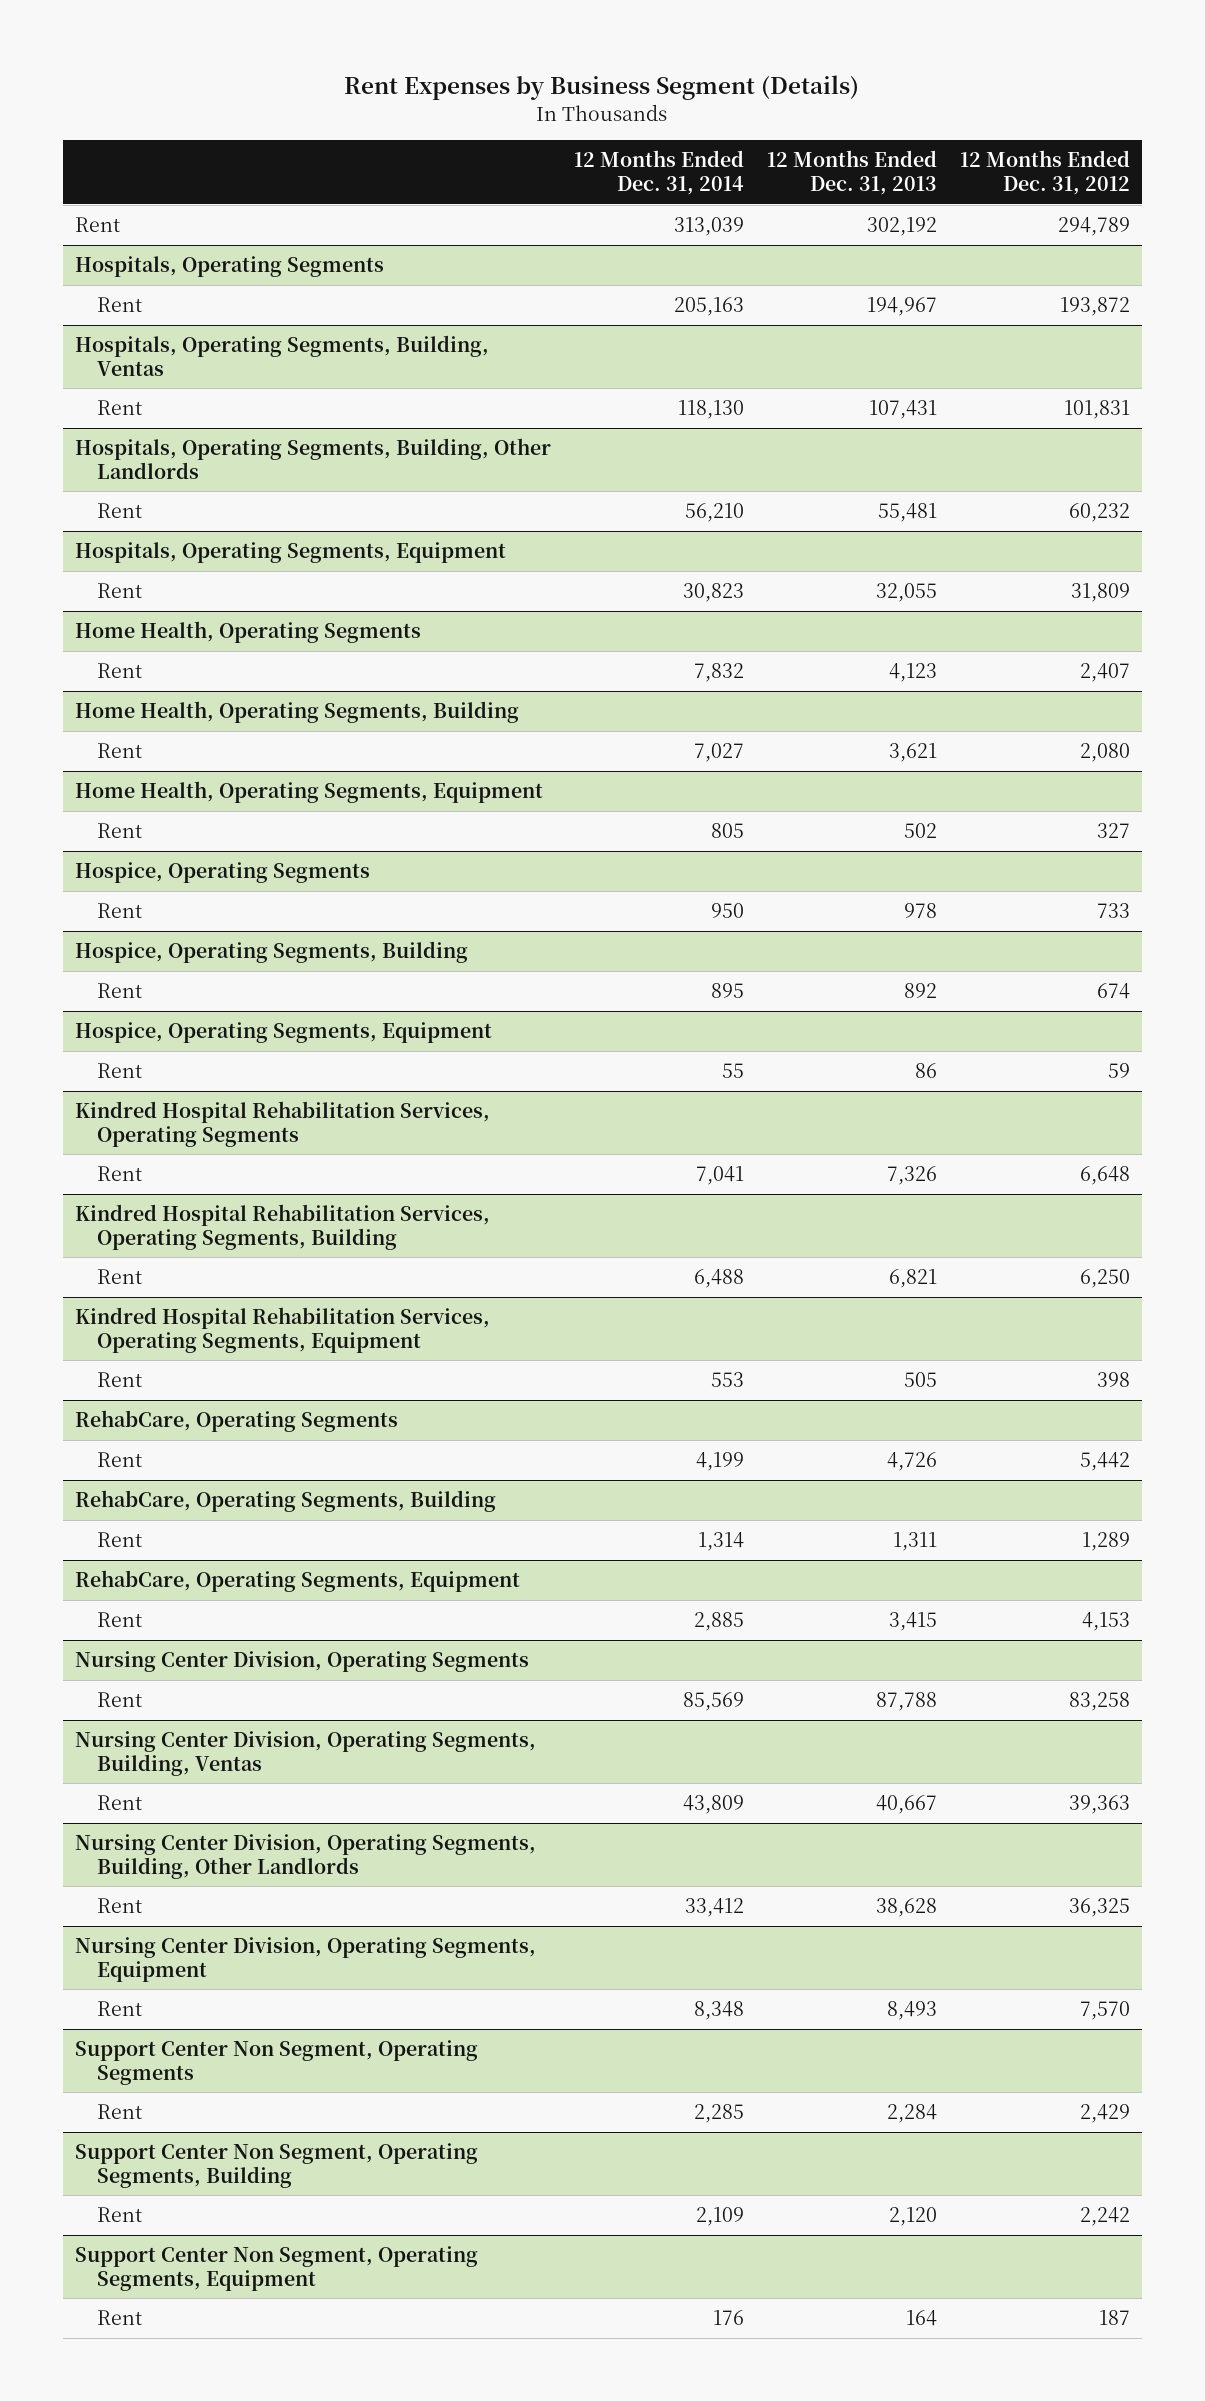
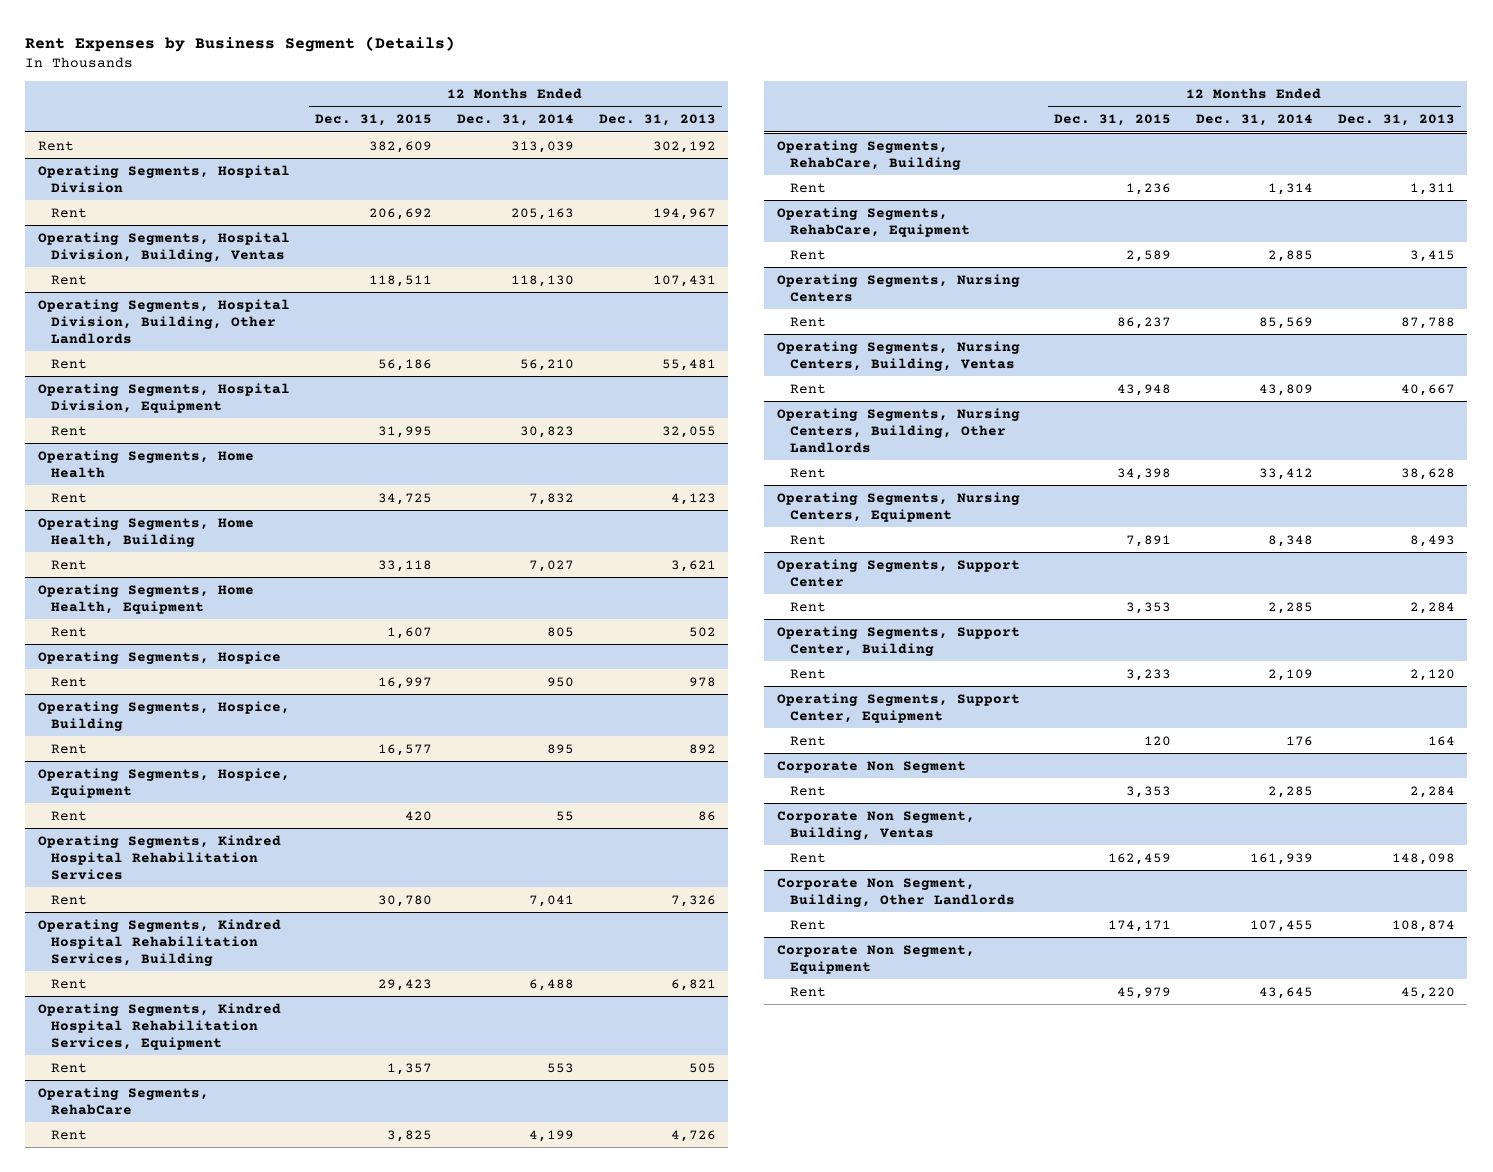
[960,150,1131,196] 12 Months Ended Dec. 31, 2012 -> none
none -> [314,114,432,127] Dec. 31, 2015
[74,255,384,277] Hospitals, Operating Segments -> [37,164,290,193] Operating Segments, Hospital Division
[74,334,489,376] Hospitals, Operating Segments, Building, Ventas -> [37,231,290,262] Operating Segments, Hospital Division, Building, Ventas
[74,437,551,479] Hospitals, Operating Segments, Building, Other Landlords -> [37,298,290,344] Operating Segments, Hospital Division, Building, Other Landlords
[74,541,506,563] Hospitals, Operating Segments, Equipment -> [37,382,290,413] Operating Segments, Hospital Division, Equipment
[74,620,421,643] Home Health, Operating Segments -> [37,449,254,478] Operating Segments, Home Health
[74,700,519,723] Home Health, Operating Segments, Building -> [37,516,254,547] Operating Segments, Home Health, Building
[74,780,543,803] Home Health, Operating Segments, Equipment -> [37,583,254,614] Operating Segments, Home Health, Equipment
[74,861,370,883] Hospice, Operating Segments -> [37,650,281,664] Operating Segments, Hospice
[74,940,468,963] Hospice, Operating Segments, Building -> [37,700,290,731] Operating Segments, Hospice, Building
[74,1021,492,1043] Hospice, Operating Segments, Equipment -> [37,767,290,798] Operating Segments, Hospice, Equipment
[74,1100,490,1147] Kindred Hospital Rehabilitation Services, Operating Segments -> [37,834,281,880] Operating Segments, Kindred Hospital Rehabilitation Services
[74,1203,490,1250] Kindred Hospital Rehabilitation Services, Operating Segments, Building -> [37,918,281,966] Operating Segments, Kindred Hospital Rehabilitation Services, Building
[74,1306,490,1353] Kindred Hospital Rehabilitation Services, Operating Segments, Equipment -> [37,1002,281,1050] Operating Segments, Kindred Hospital Rehabilitation Services, Equipment
[74,1409,398,1432] RehabCare, Operating Segments -> [37,1086,209,1115] Operating Segments, RehabCare
[74,1489,496,1512] RehabCare, Operating Segments, Building -> [776,139,961,170] Operating Segments, RehabCare, Building
[74,1569,520,1592] RehabCare, Operating Segments, Equipment -> [776,206,970,237] Operating Segments, RehabCare, Equipment
[74,1650,529,1672] Nursing Center Division, Operating Segments -> [776,273,1020,302] Operating Segments, Nursing Centers
[74,1730,536,1776] Nursing Center Division, Operating Segments, Building, Ventas -> [776,340,1020,371] Operating Segments, Nursing Centers, Building, Ventas
[74,1833,536,1879] Nursing Center Division, Operating Segments, Building, Other Landlords -> [776,407,1020,453] Operating Segments, Nursing Centers, Building, Other Landlords
[74,1936,536,1982] Nursing Center Division, Operating Segments, Equipment -> [776,491,1020,522] Operating Segments, Nursing Centers, Equipment
[74,2039,478,2085] Support Center Non Segment, Operating Segments -> [776,558,1020,587] Operating Segments, Support Center
[74,2142,478,2188] Support Center Non Segment, Operating Segments, Building -> [776,625,1020,656] Operating Segments, Support Center, Building
[74,2245,478,2291] Support Center Non Segment, Operating Segments, Equipment -> [776,692,1020,723] Operating Segments, Support Center, Equipment
none -> [776,760,966,773] Corporate Non Segment
none -> [789,785,826,796] Rent
none -> [776,810,975,840] Corporate Non Segment, Building, Ventas
none -> [789,852,826,863] Rent
none -> [776,877,1015,907] Corporate Non Segment, Building, Other Landlords
none -> [789,919,826,930] Rent
none -> [776,944,975,974] Corporate Non Segment, Equipment
none -> [789,986,826,997] Rent

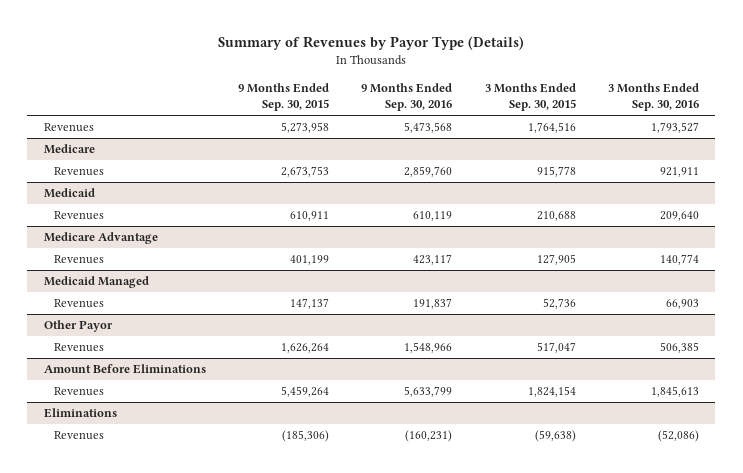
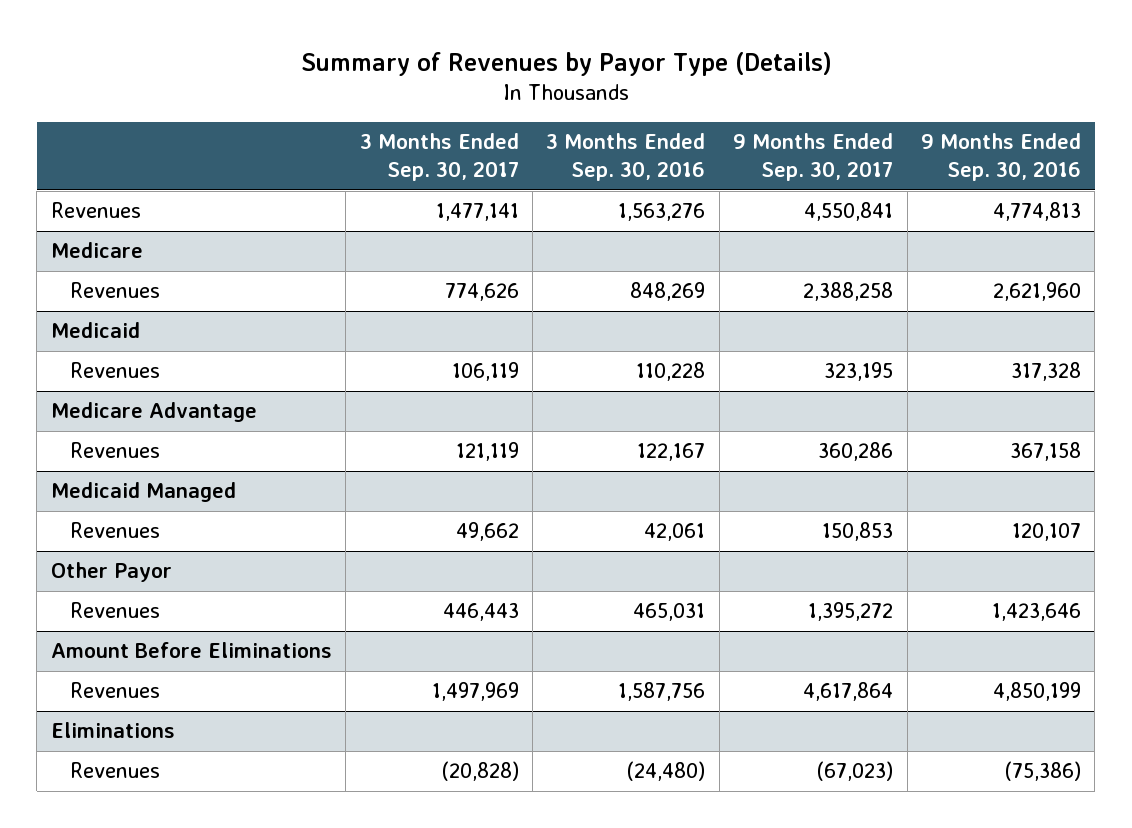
[237,83,329,112] 9 Months Ended Sep. 30, 2015 -> none
[484,83,576,112] 3 Months Ended Sep. 30, 2015 -> none
none -> [359,133,519,182] 3 Months Ended Sep. 30, 2017
none -> [733,133,894,182] 9 Months Ended Sep. 30, 2017
[404,122,453,134] 5,473,568 -> [992,202,1081,222] 4,774,813
[651,122,700,134] 1,793,527 -> [618,203,706,222] 1,563,276
[404,166,453,178] 2,859,760 -> [992,282,1081,302] 2,621,960
[660,167,700,178] 921,911 -> [630,282,706,302] 848,269
[413,211,453,222] 610,119 -> [1010,362,1081,382] 317,328
[660,211,700,222] 209,640 -> [636,362,706,382] 110,228
[413,254,453,266] 423,117 -> [1009,442,1081,462] 367,158
[660,254,700,266] 140,774 -> [637,443,706,462] 122,167
[413,298,453,310] 191,837 -> [1011,523,1081,542] 120,107
[666,299,700,310] 66,903 -> [644,523,706,542] 42,061
[404,342,453,354] 1,548,966 -> [991,603,1081,622] 1,423,646
[660,342,700,354] 506,385 -> [633,603,706,622] 465,031
[404,386,453,398] 5,633,799 -> [992,682,1081,702] 4,850,199
[651,386,700,398] 1,845,613 -> [618,682,706,702] 1,587,756
[405,430,453,443] (160,231) -> [1003,761,1081,782] (75,386)
[658,430,700,443] (52,086) -> [626,761,706,782] (24,480)

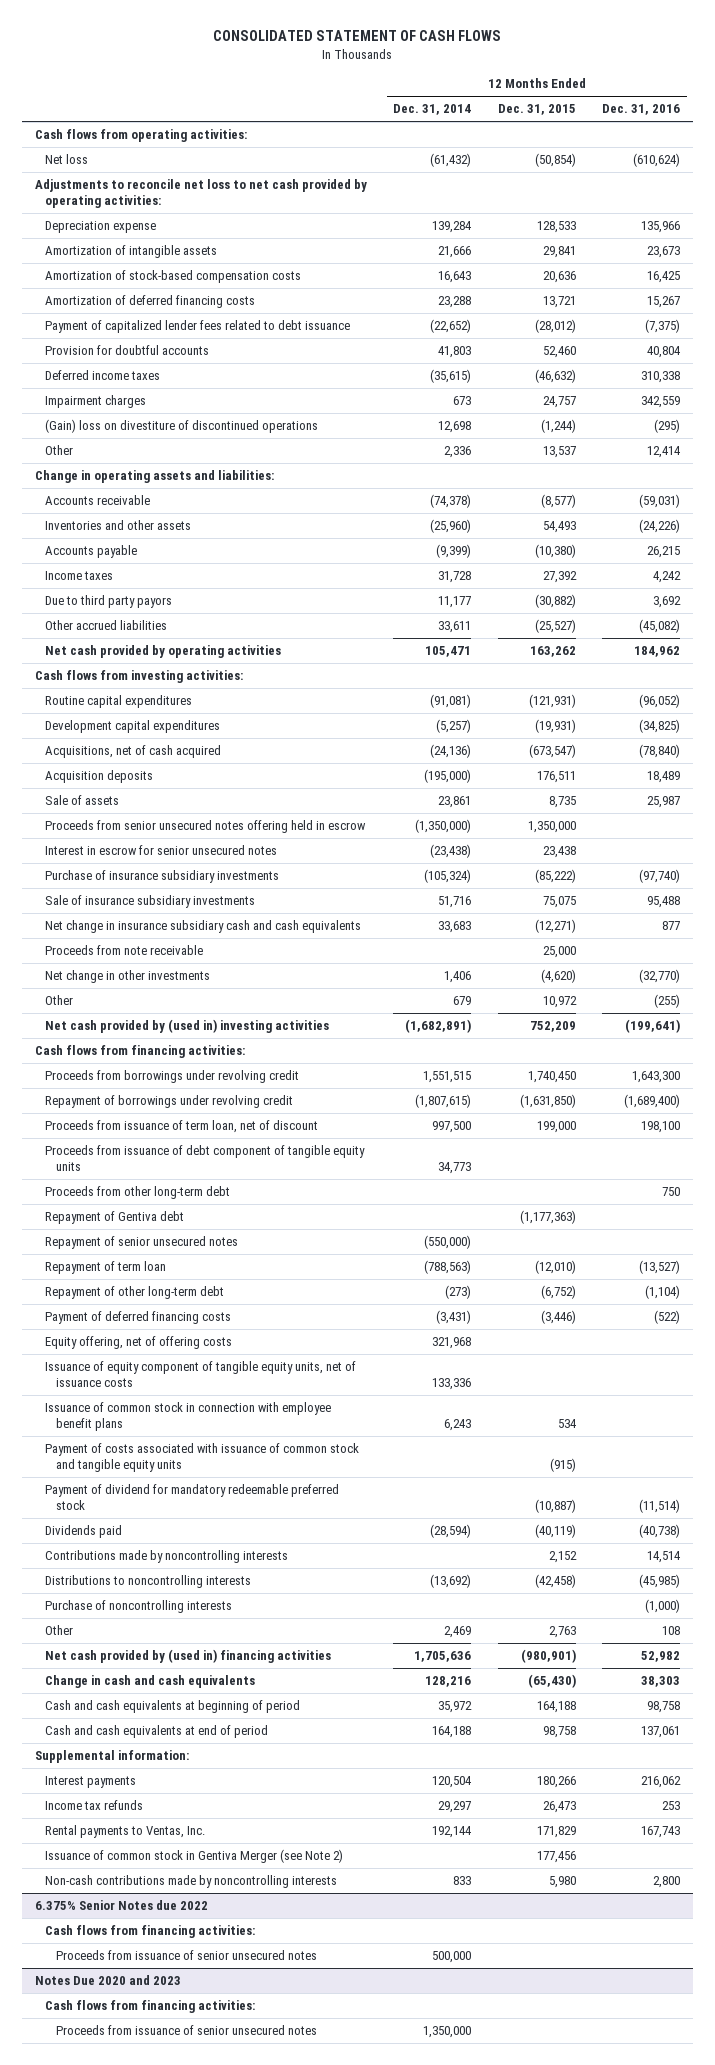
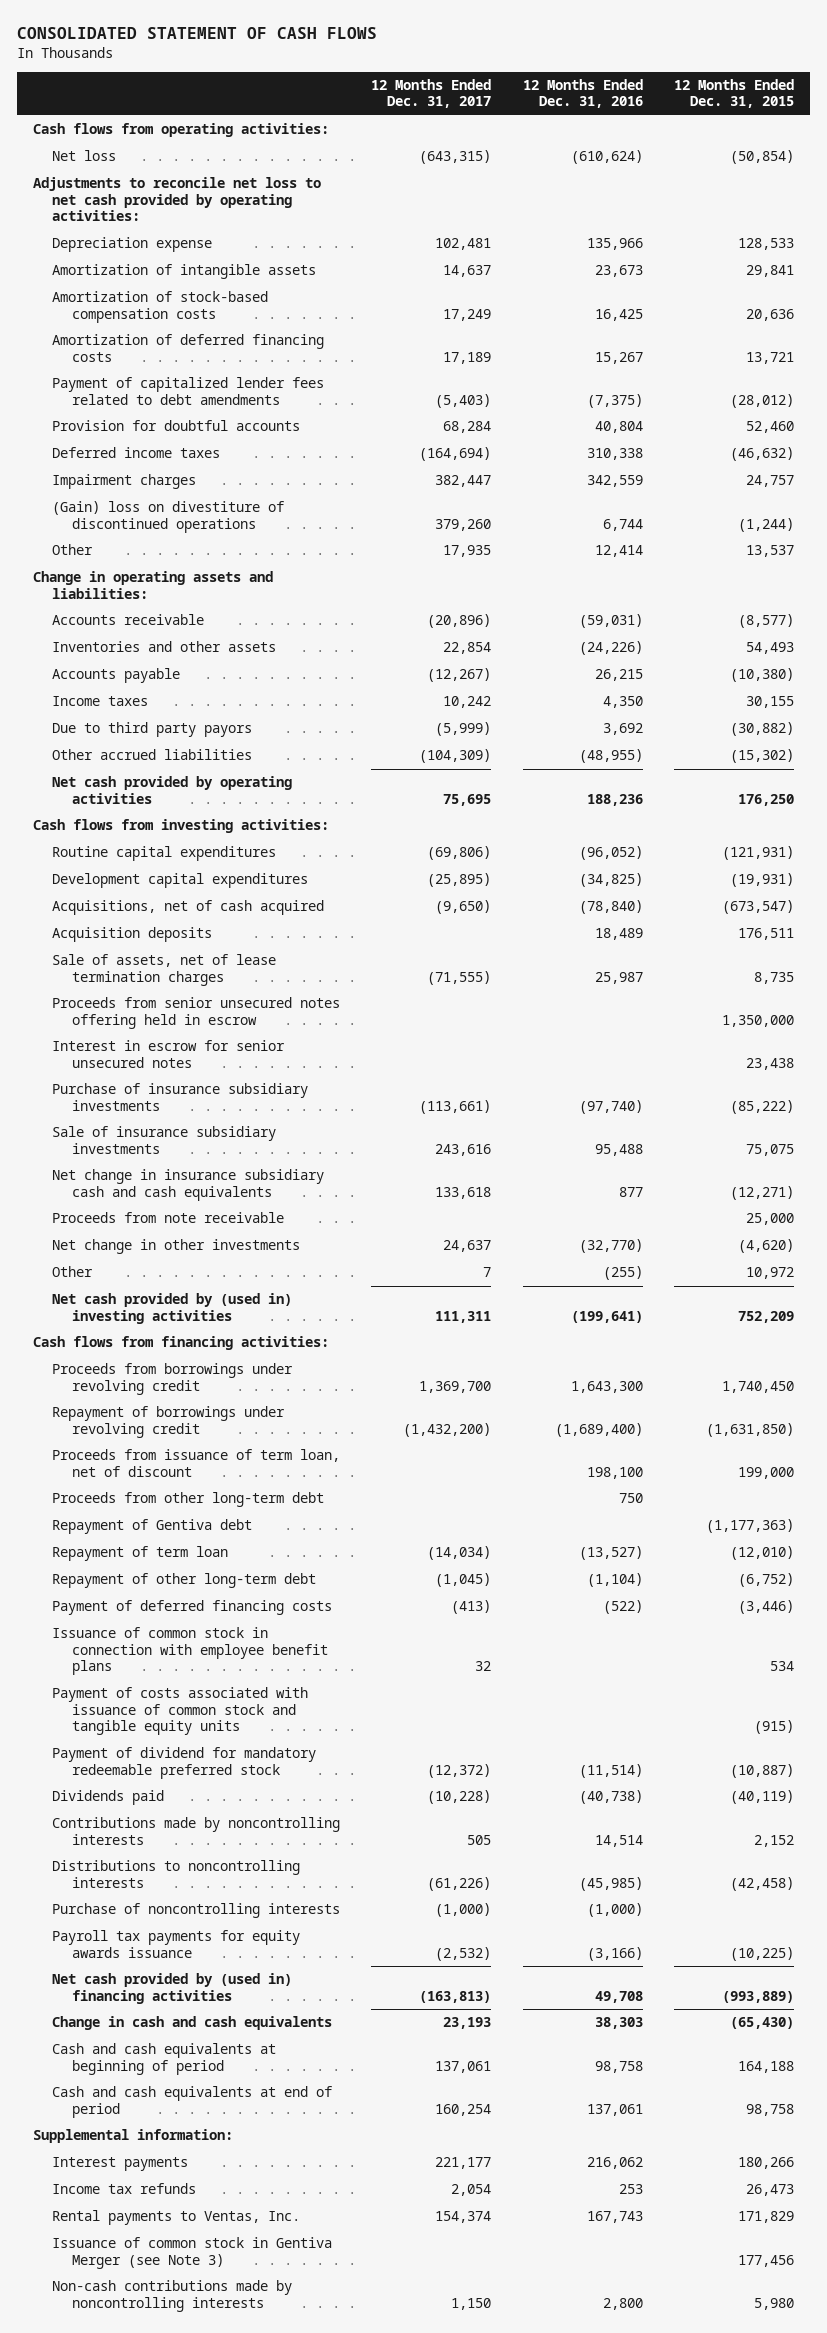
[393,104,472,116] Dec. 31, 2014 -> none
none -> [371,78,492,109] 12 Months Ended Dec. 31, 2017
[45,319,351,333] Payment of capitalized lender fees related to debt issuance -> [52,377,325,405] Payment of capitalized lender fees related to debt amendments
[654,418,681,433] (295) -> [602,518,643,531] 6,744
[542,570,577,583] 27,392 -> [746,696,795,709] 30,155
[653,570,682,583] 4,242 -> [602,696,643,709] 4,350
[534,618,576,633] (25,527) -> [730,749,795,764] (15,302)
[639,618,681,633] (45,082) -> [578,749,643,764] (48,955)
[529,645,576,657] 163,262 -> [738,793,795,806] 176,250
[634,645,681,657] 184,962 -> [586,793,643,806] 188,236
[45,794,120,805] Sale of assets -> [52,954,277,986] Sale of assets, net of lease termination charges
[45,1144,366,1171] Proceeds from issuance of debt component of tangible equity units -> none
[45,1235,239,1249] Repayment of senior unsecured notes -> none
[45,1335,233,1349] Equity offering, net of offering costs -> none
[45,1360,357,1387] Issuance of equity component of tangible equity units, net of issuance costs -> none
[45,1624,74,1635] Other -> none
none -> [52,1930,301,1958] Payroll tax payments for equity awards issuance
[520,1648,576,1663] (980,901) -> [722,1990,795,2003] (993,889)
[641,1650,681,1662] 52,982 -> [594,1990,643,2003] 49,708
[45,1848,344,1863] Issuance of common stock in Gentiva Merger (see Note 2) -> [52,2237,333,2269] Issuance of common stock in Gentiva Merger (see Note 3)
[34,1899,208,1910] 6.375% Senior Notes due 2022 -> none
[45,1924,256,1938] Cash flows from financing activities: -> none
[55,1949,317,1960] Proceeds from issuance of senior unsecured notes -> none
[34,1974,181,1985] Notes Due 2020 and 2023 -> none
[45,1999,256,2013] Cash flows from financing activities: -> none
[55,2024,317,2035] Proceeds from issuance of senior unsecured notes -> none

